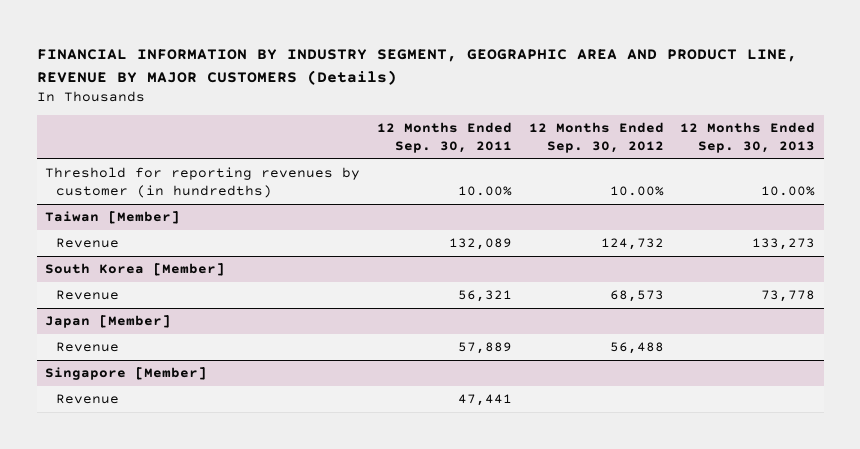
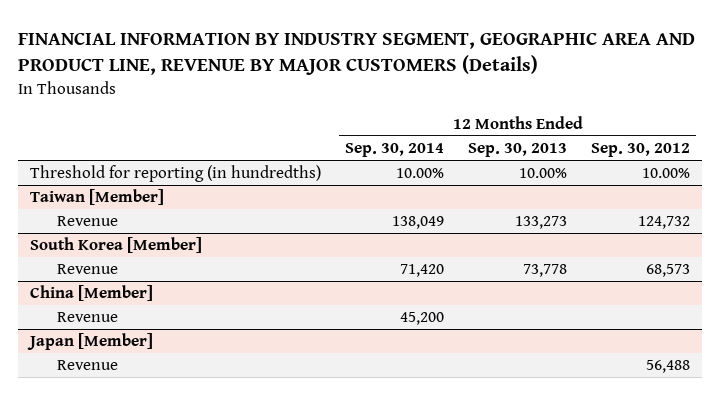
[376,122,512,154] 12 Months Ended Sep. 30, 2011 -> none
none -> [345,143,445,158] Sep. 30, 2014
[45,167,361,198] Threshold for reporting revenues by customer (in hundredths) -> [30,165,322,183] Threshold for reporting (in hundredths)
none -> [30,285,154,302] China [Member]
none -> [56,312,118,323] Revenue
[45,367,208,381] Singapore [Member] -> none
[56,394,120,405] Revenue -> none

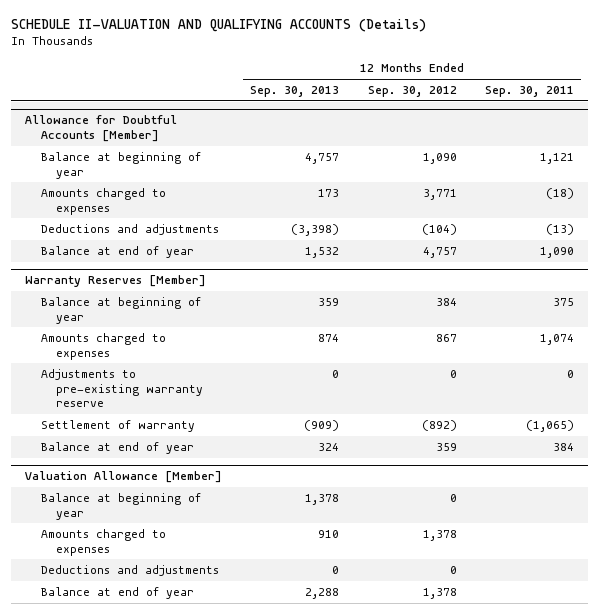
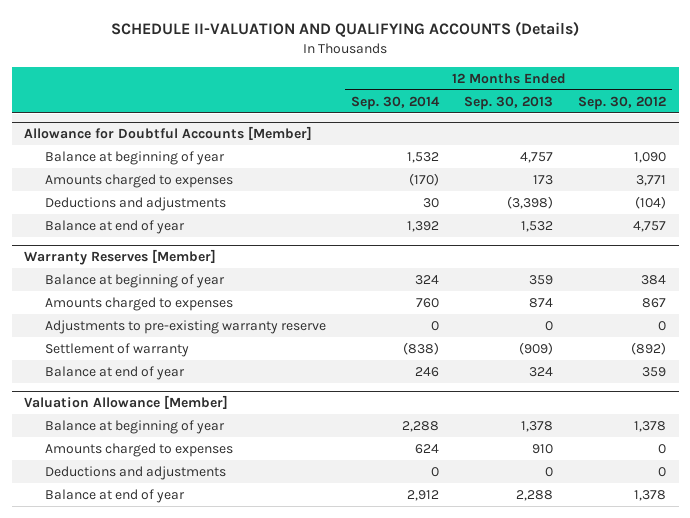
[485,86,575,98] Sep. 30, 2011 -> none
none -> [351,95,441,110] Sep. 30, 2014
[449,494,457,503] 0 -> [634,420,667,432] 1,378
[422,530,457,542] 1,378 -> [658,443,667,454] 0

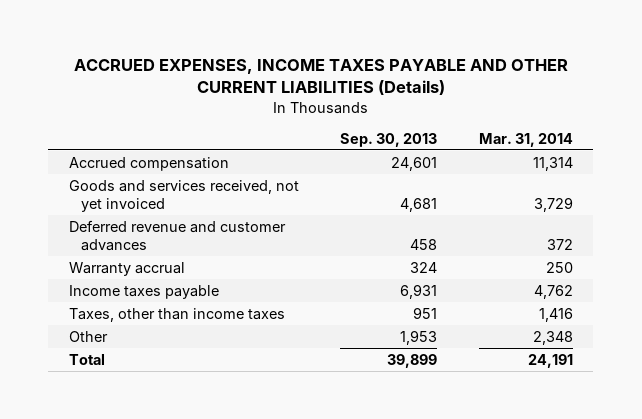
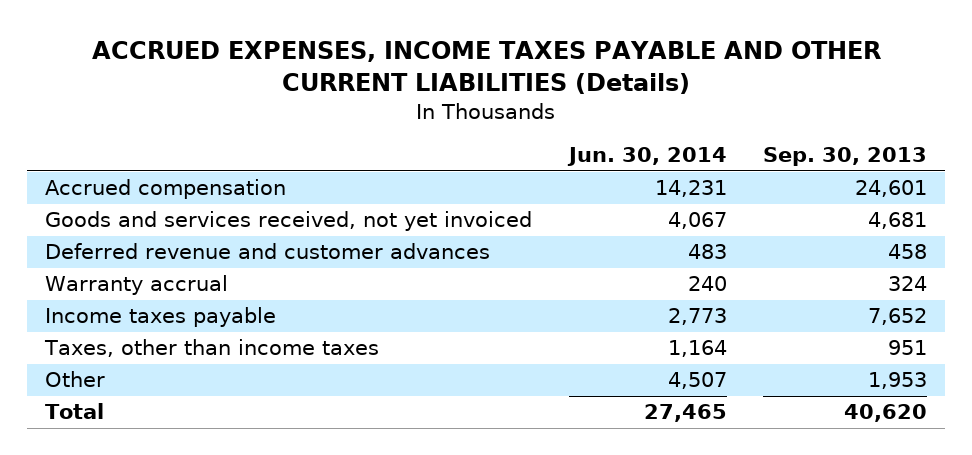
[478,132,573,147] Mar. 31, 2014 -> none
none -> [566,147,727,167] Jun. 30, 2014
[400,283,438,299] 6,931 -> [867,308,927,326] 7,652
[387,353,438,368] 39,899 -> [843,404,927,423] 40,620

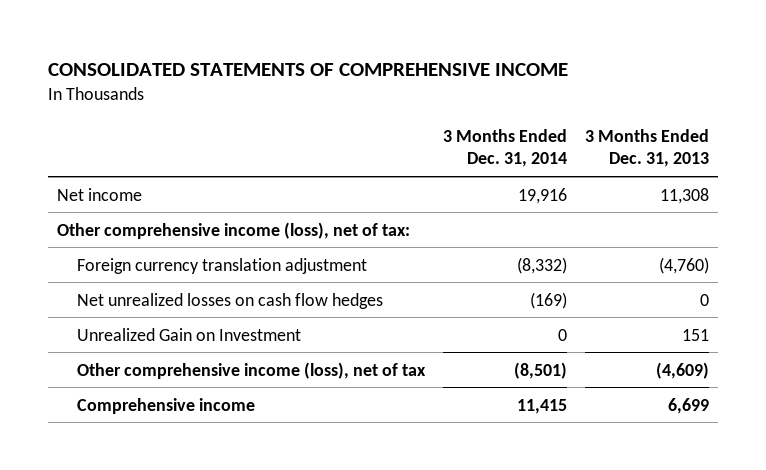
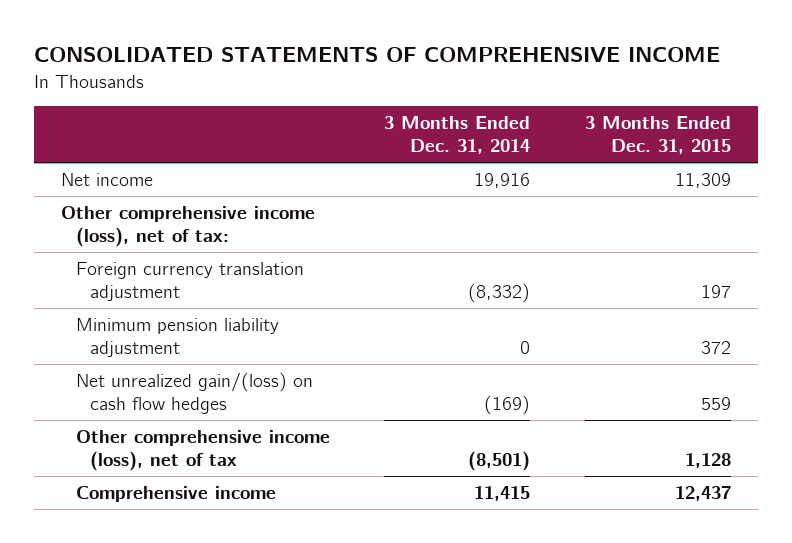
[585,128,710,168] 3 Months Ended Dec. 31, 2013 -> none
none -> [584,116,731,154] 3 Months Ended Dec. 31, 2015
[76,327,301,341] Unrealized Gain on Investment -> none
none -> [75,318,279,357] Minimum pension liability adjustment
[76,292,383,309] Net unrealized losses on cash flow hedges -> [75,372,313,414] Net unrealized gain/(loss) on cash flow hedges

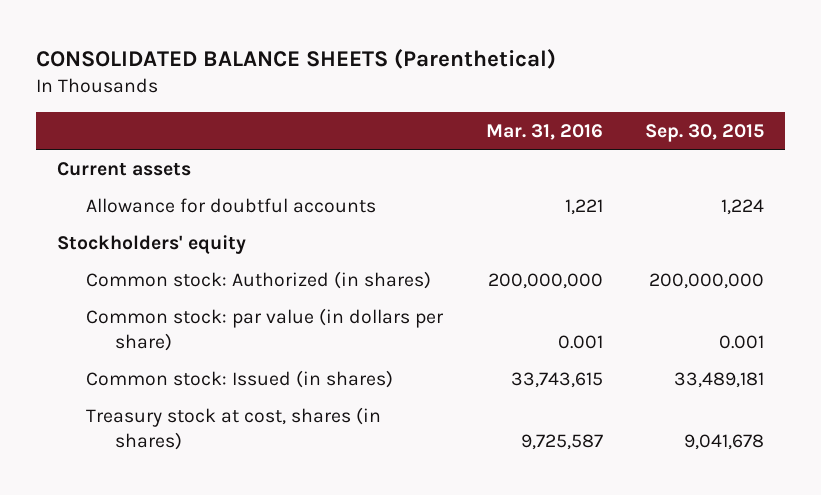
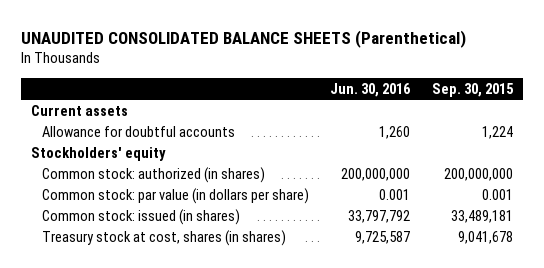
[36,49,557,70] CONSOLIDATED BALANCE SHEETS (Parenthetical) -> [20,29,466,48] UNAUDITED CONSOLIDATED BALANCE SHEETS (Parenthetical)
[485,123,603,140] Mar. 31, 2016 -> none
none -> [330,82,412,97] Jun. 30, 2016
[86,270,432,289] Common stock: Authorized (in shares) -> [42,166,266,183] Common stock: authorized (in shares)
[86,369,394,388] Common stock: Issued (in shares) -> [42,208,241,225] Common stock: issued (in shares)

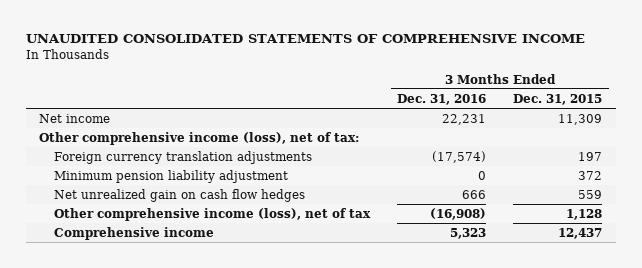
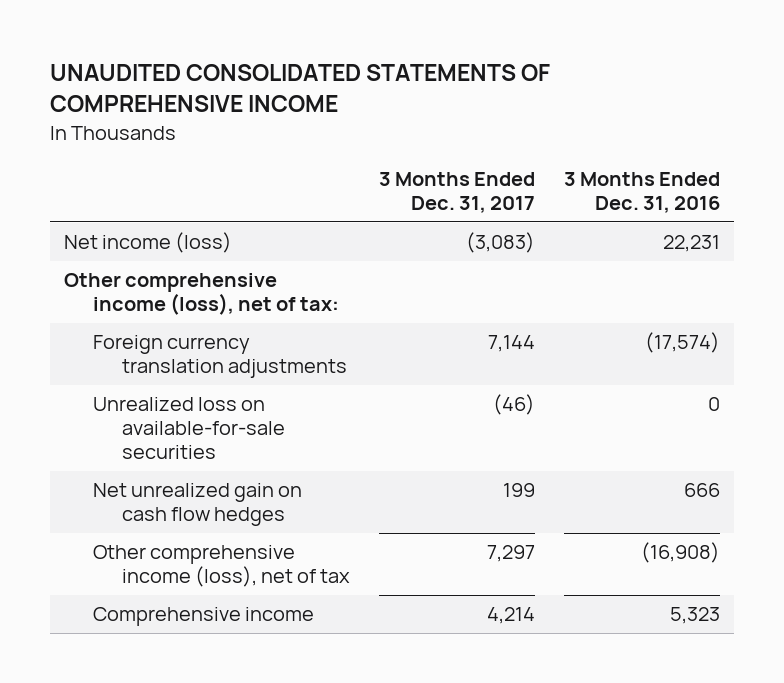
[513,93,603,105] Dec. 31, 2015 -> none
none -> [378,172,535,214] 3 Months Ended Dec. 31, 2017
[39,113,111,123] Net income -> [64,232,233,254] Net income (loss)
[54,169,289,183] Minimum pension liability adjustment -> none
none -> [93,397,286,460] Unrealized loss on available-for-sale securities

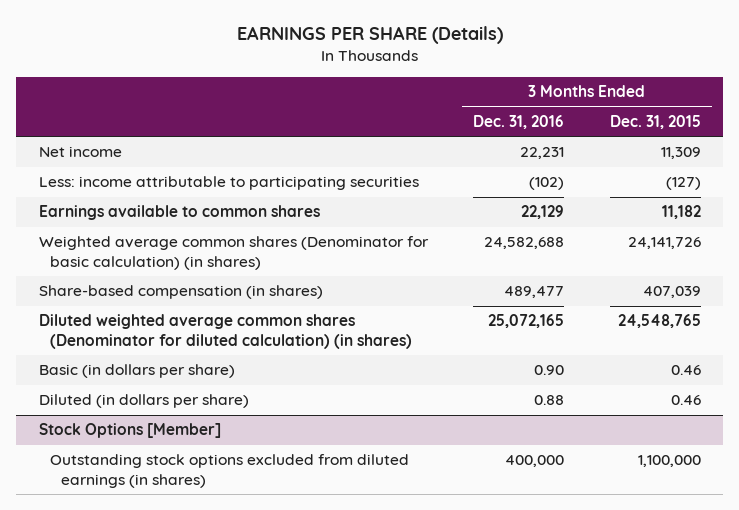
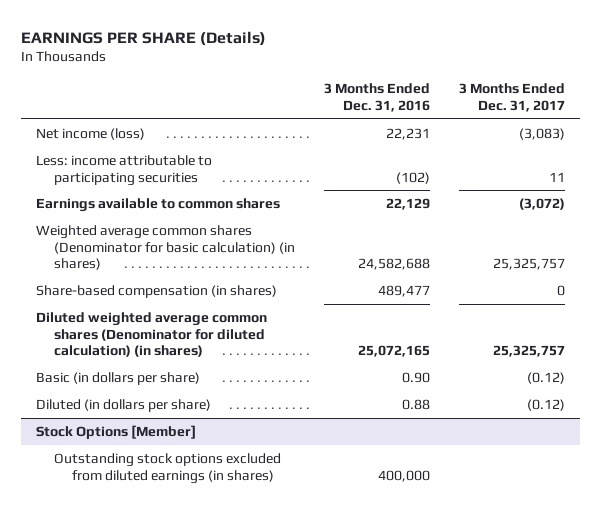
[609,115,701,130] Dec. 31, 2015 -> none
none -> [459,83,566,112] 3 Months Ended Dec. 31, 2017
[38,146,122,158] Net income -> [35,127,145,140] Net income (loss)

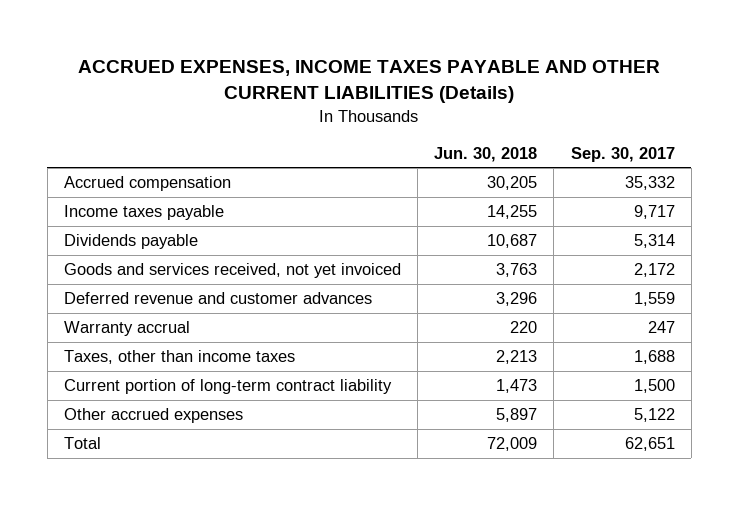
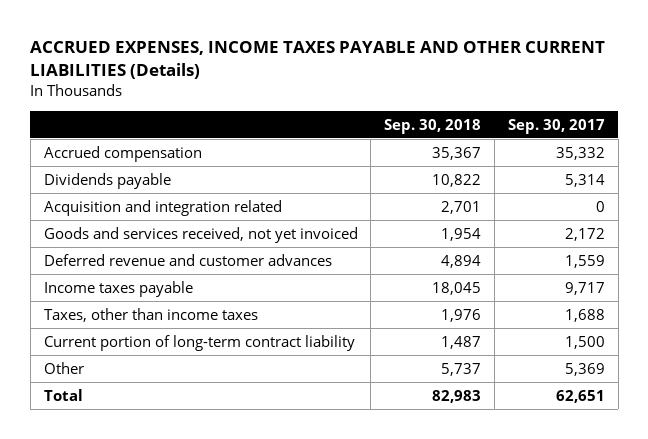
[434,146,538,162] Jun. 30, 2018 -> none
none -> [384,118,482,134] Sep. 30, 2018
none -> [43,199,282,216] Acquisition and integration related
[64,321,191,337] Warranty accrual -> none
[64,205,225,221] Income taxes payable -> [43,280,193,297] Income taxes payable
[64,408,244,424] Other accrued expenses -> [43,361,84,374] Other
[633,408,675,423] 5,122 -> [564,362,605,376] 5,369

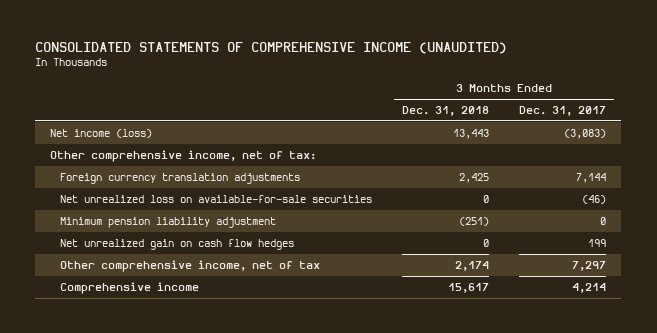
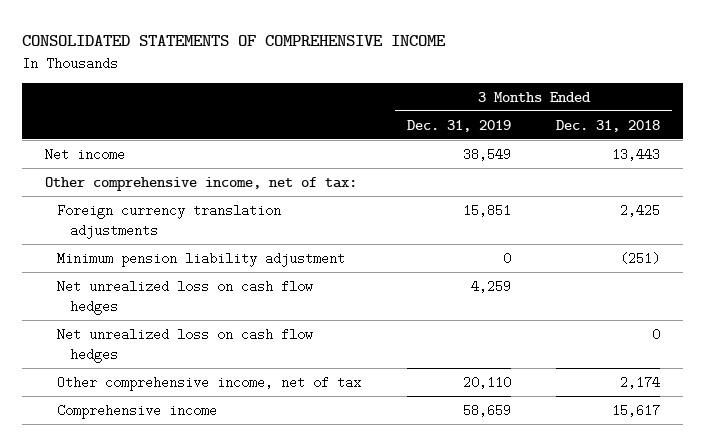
[35,41,508,54] CONSOLIDATED STATEMENTS OF COMPREHENSIVE INCOME (UNAUDITED) -> [21,35,446,47] CONSOLIDATED STATEMENTS OF COMPREHENSIVE INCOME
[519,106,607,117] Dec. 31, 2017 -> none
none -> [406,119,511,132] Dec. 31, 2019
[50,129,153,139] Net income (loss) -> [44,147,125,161] Net income
[59,195,372,204] Net unrealized loss on available-for-sale securities -> none
none -> [57,279,314,315] Net unrealized loss on cash flow hedges
[59,239,294,251] Net unrealized gain on cash flow hedges -> [57,327,314,363] Net unrealized loss on cash flow hedges

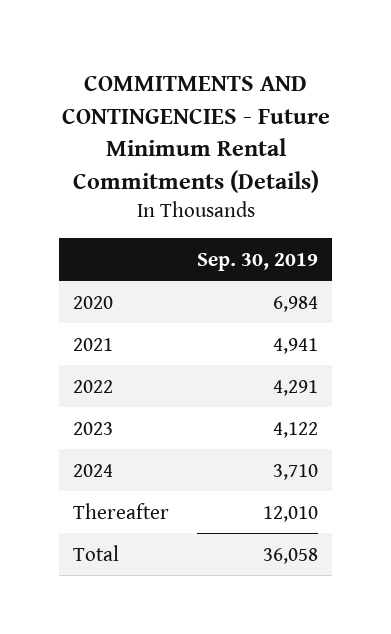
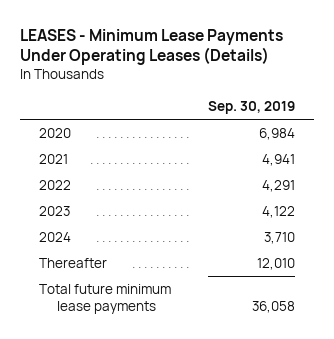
[61,76,330,193] COMMITMENTS AND CONTINGENCIES - Future Minimum Rental Commitments (Details) -> [19,28,283,66] LEASES - Minimum Lease Payments Under Operating Leases (Details)
[73,544,120,561] Total -> [38,284,171,314] Total future minimum lease payments

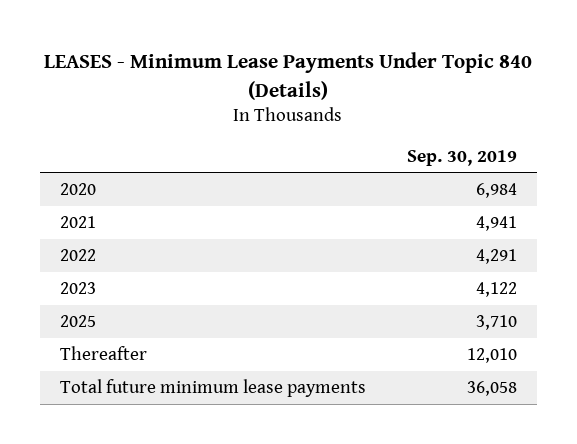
[19,28,283,66] LEASES - Minimum Lease Payments Under Operating Leases (Details) -> [44,52,533,100] LEASES - Minimum Lease Payments Under Topic 840 (Details)
[38,232,71,243] 2024 -> [60,315,97,328] 2025

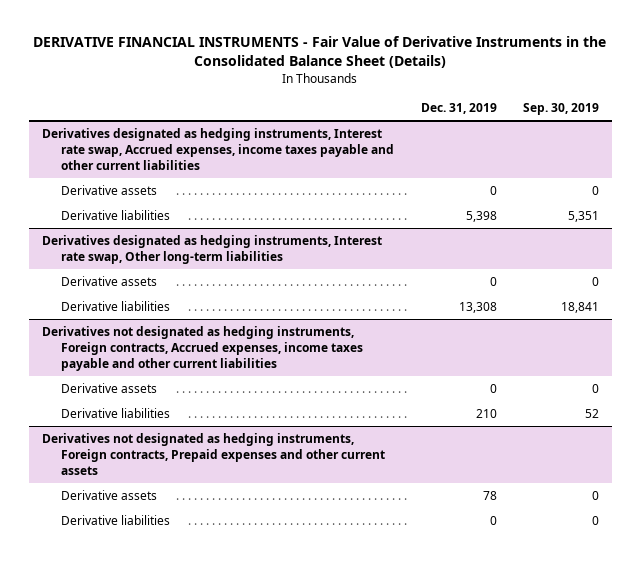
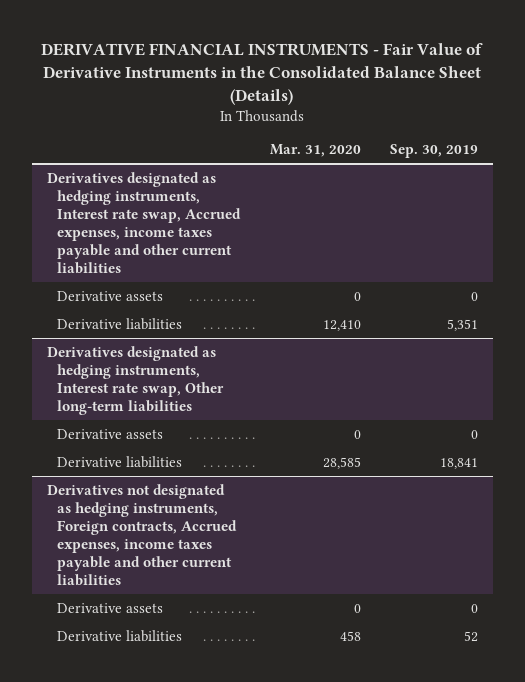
[420,103,497,115] Dec. 31, 2019 -> none
none -> [269,144,361,158] Mar. 31, 2020
[41,433,386,475] Derivatives not designated as hedging instruments, Foreign contracts, Prepaid expenses and other current assets -> none
[61,490,158,501] Derivative assets -> none
[61,515,171,526] Derivative liabilities -> none

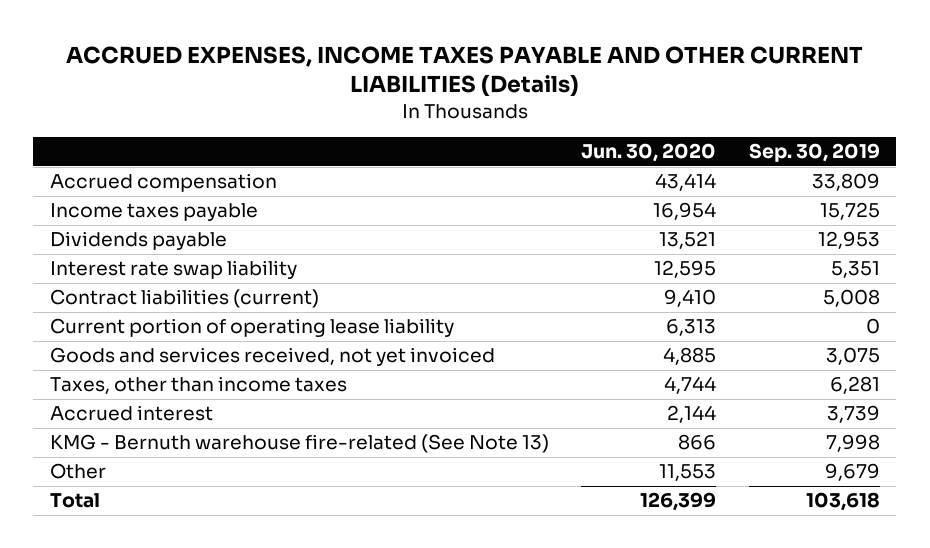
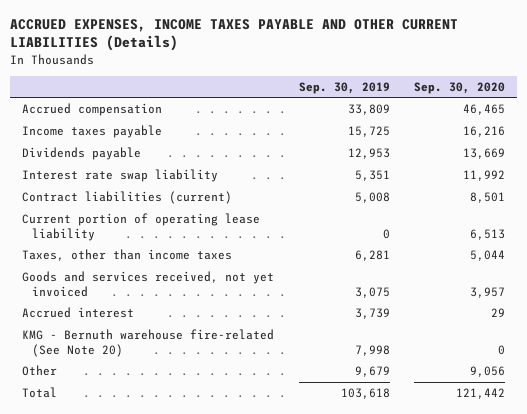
[581,143,717,163] Jun. 30, 2020 -> none
none -> [414,81,506,94] Sep. 30, 2020
[49,347,495,367] Goods and services received, not yet invoiced -> [22,271,275,297] Goods and services received, not yet invoiced
[49,434,549,454] KMG - Bernuth warehouse fire-related (See Note 13) -> [22,329,275,357] KMG - Bernuth warehouse fire-related (See Note 20)

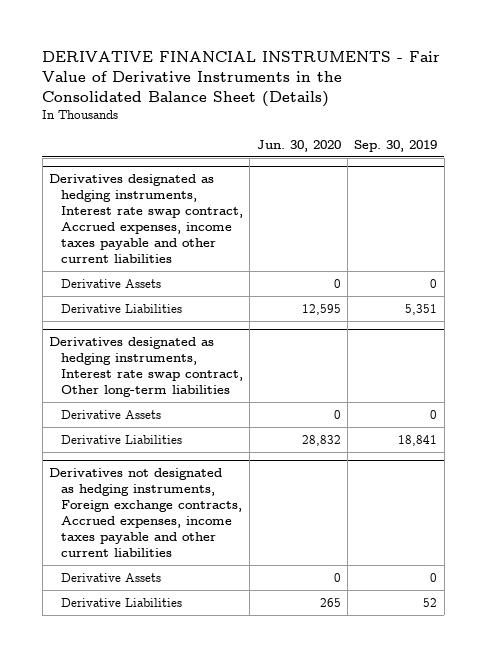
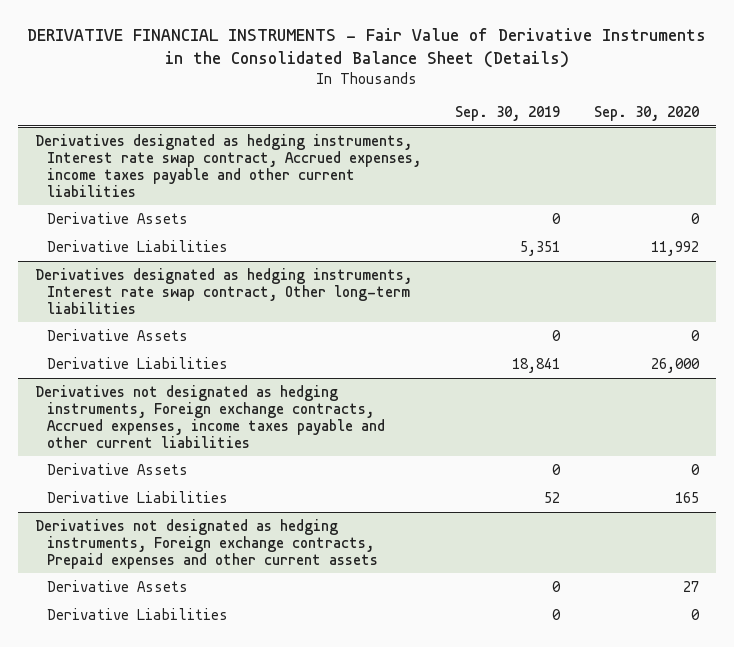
[256,139,341,152] Jun. 30, 2020 -> none
none -> [593,106,699,122] Sep. 30, 2020
none -> [34,518,378,569] Derivatives not designated as hedging instruments, Foreign exchange contracts, Prepaid expenses and other current assets
none -> [46,579,188,592] Derivative Assets
none -> [46,607,228,620] Derivative Liabilities

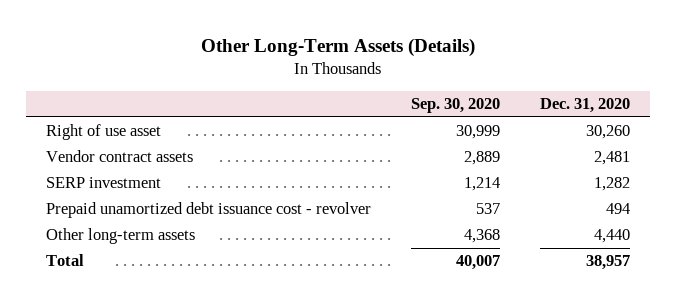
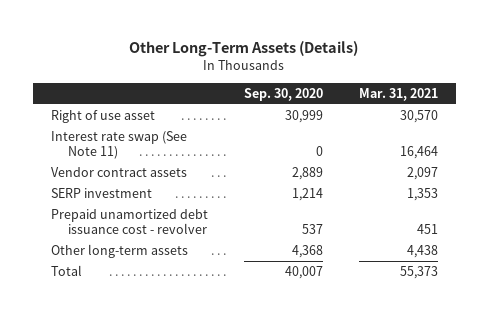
[540,98,631,114] Dec. 31, 2020 -> none
none -> [358,87,438,101] Mar. 31, 2021
none -> [51,131,188,160] Interest rate swap (See Note 11)

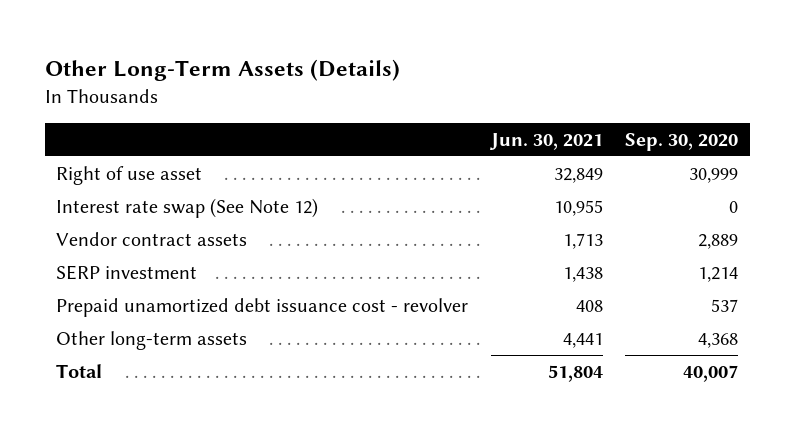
[358,87,438,101] Mar. 31, 2021 -> none
none -> [488,132,603,150] Jun. 30, 2021
[51,131,188,160] Interest rate swap (See Note 11) -> [56,198,319,219] Interest rate swap (See Note 12)

